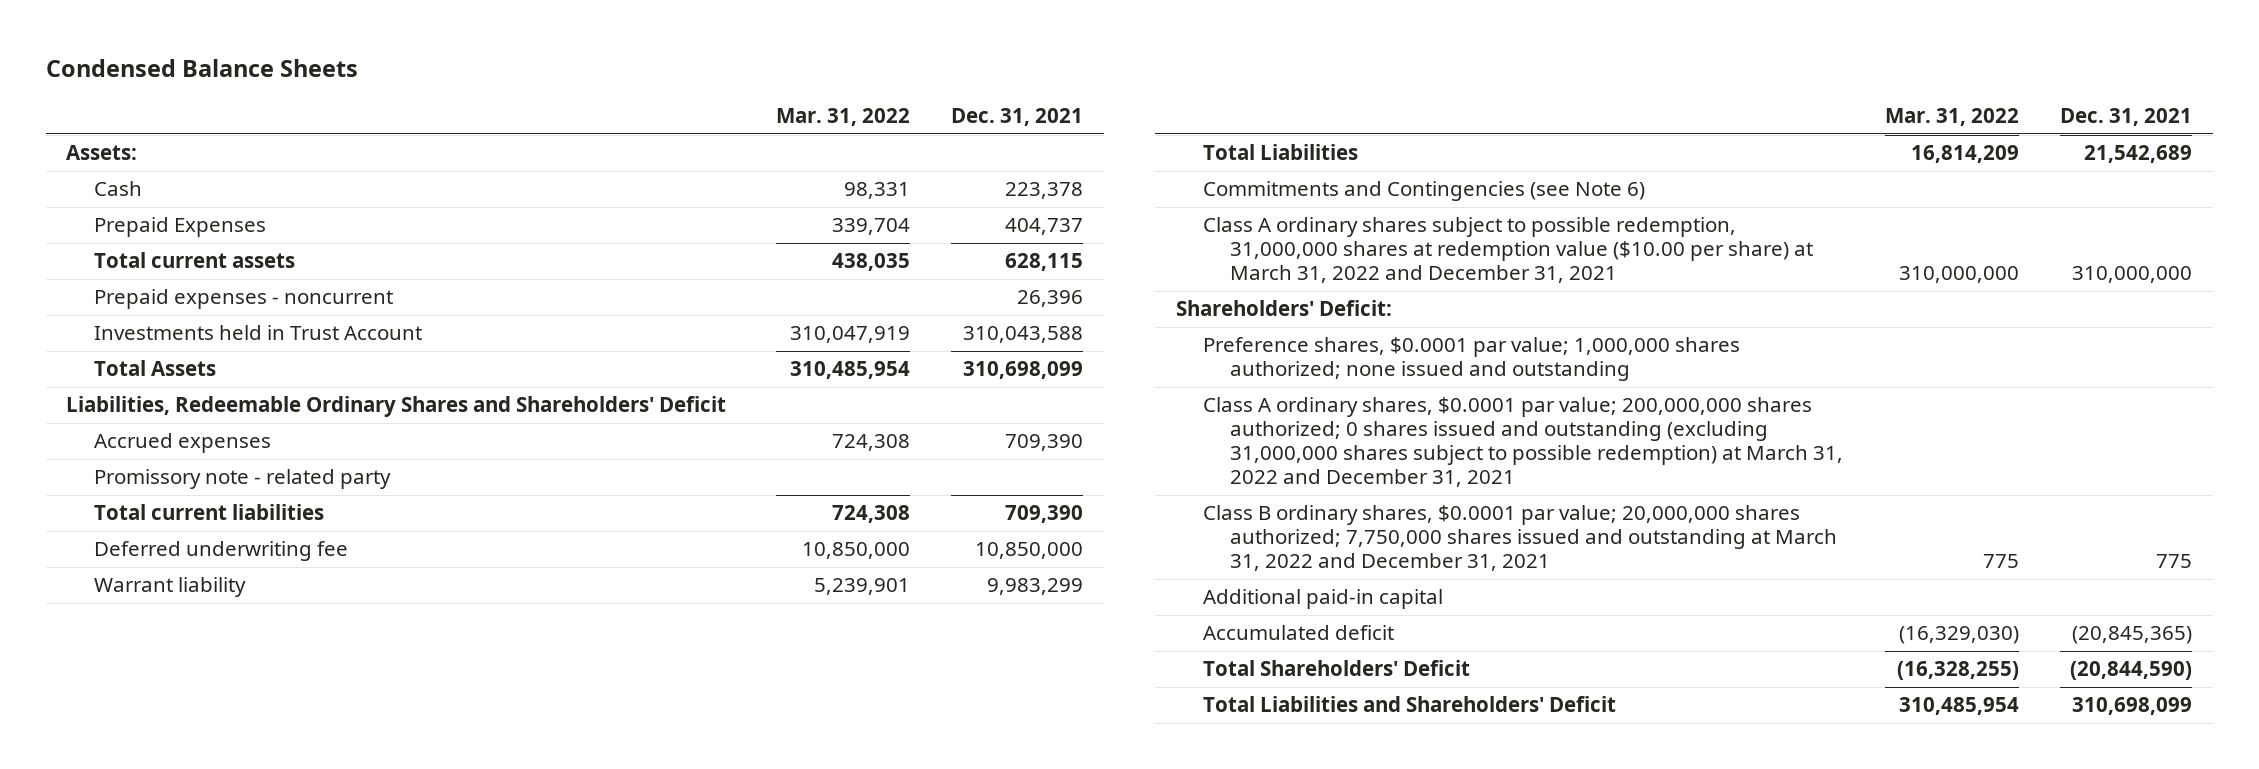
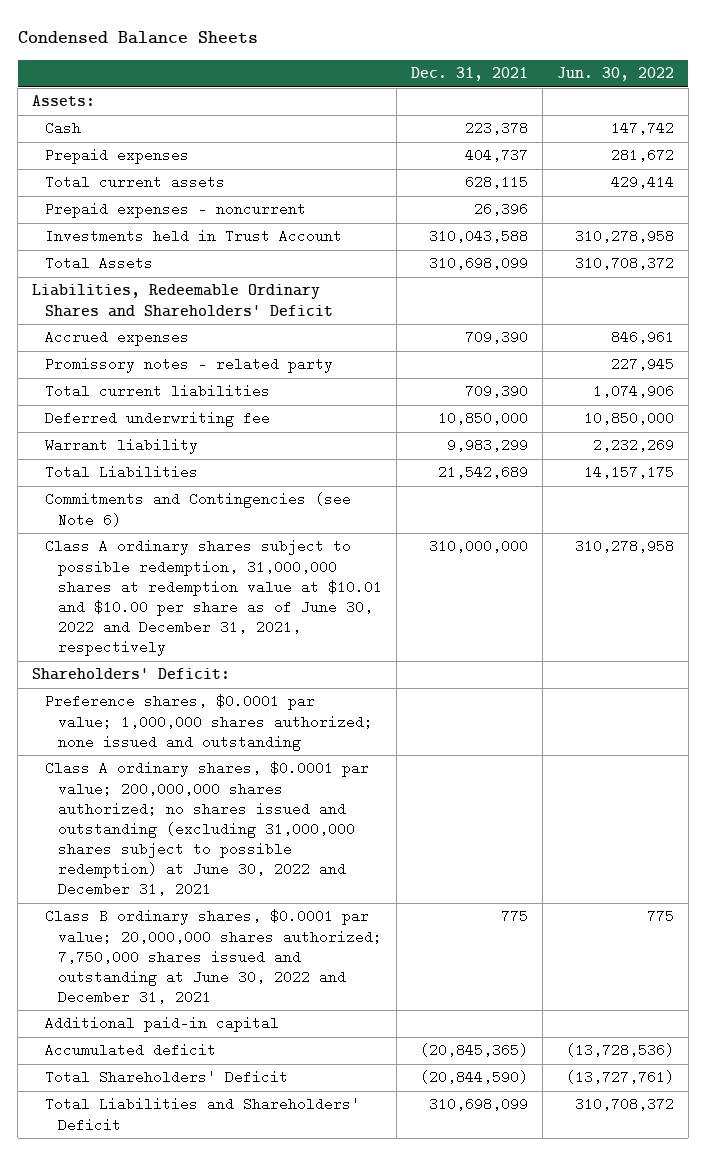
[775,107,910,126] Mar. 31, 2022 -> none
none -> [556,67,674,82] Jun. 30, 2022
[93,217,266,238] Prepaid Expenses -> [45,148,190,165] Prepaid expenses
[93,469,391,490] Promissory note - related party -> [45,357,334,374] Promissory notes - related party
[1202,217,1814,284] Class A ordinary shares subject to possible redemption, 31,000,000 shares at redemption value ($10.00 per share) at March 31, 2022 and December 31, 2021 -> [45,539,383,657] Class A ordinary shares subject to possible redemption, 31,000,000 shares at redemption value at $10.01 and $10.00 per share as of June 30, 2022 and December 31, 2021, respectively
[1202,397,1844,487] Class A ordinary shares, $0.0001 par value; 200,000,000 shares authorized; 0 shares issued and outstanding (excluding 31,000,000 shares subject to possible redemption) at March 31, 2022 and December 31, 2021 -> [45,761,370,897] Class A ordinary shares, $0.0001 par value; 200,000,000 shares authorized; no shares issued and outstanding (excluding 31,000,000 shares subject to possible redemption) at June 30, 2022 and December 31, 2021
[1202,505,1838,572] Class B ordinary shares, $0.0001 par value; 20,000,000 shares authorized; 7,750,000 shares issued and outstanding at March 31, 2022 and December 31, 2021 -> [45,909,383,1005] Class B ordinary shares, $0.0001 par value; 20,000,000 shares authorized; 7,750,000 shares issued and outstanding at June 30, 2022 and December 31, 2021

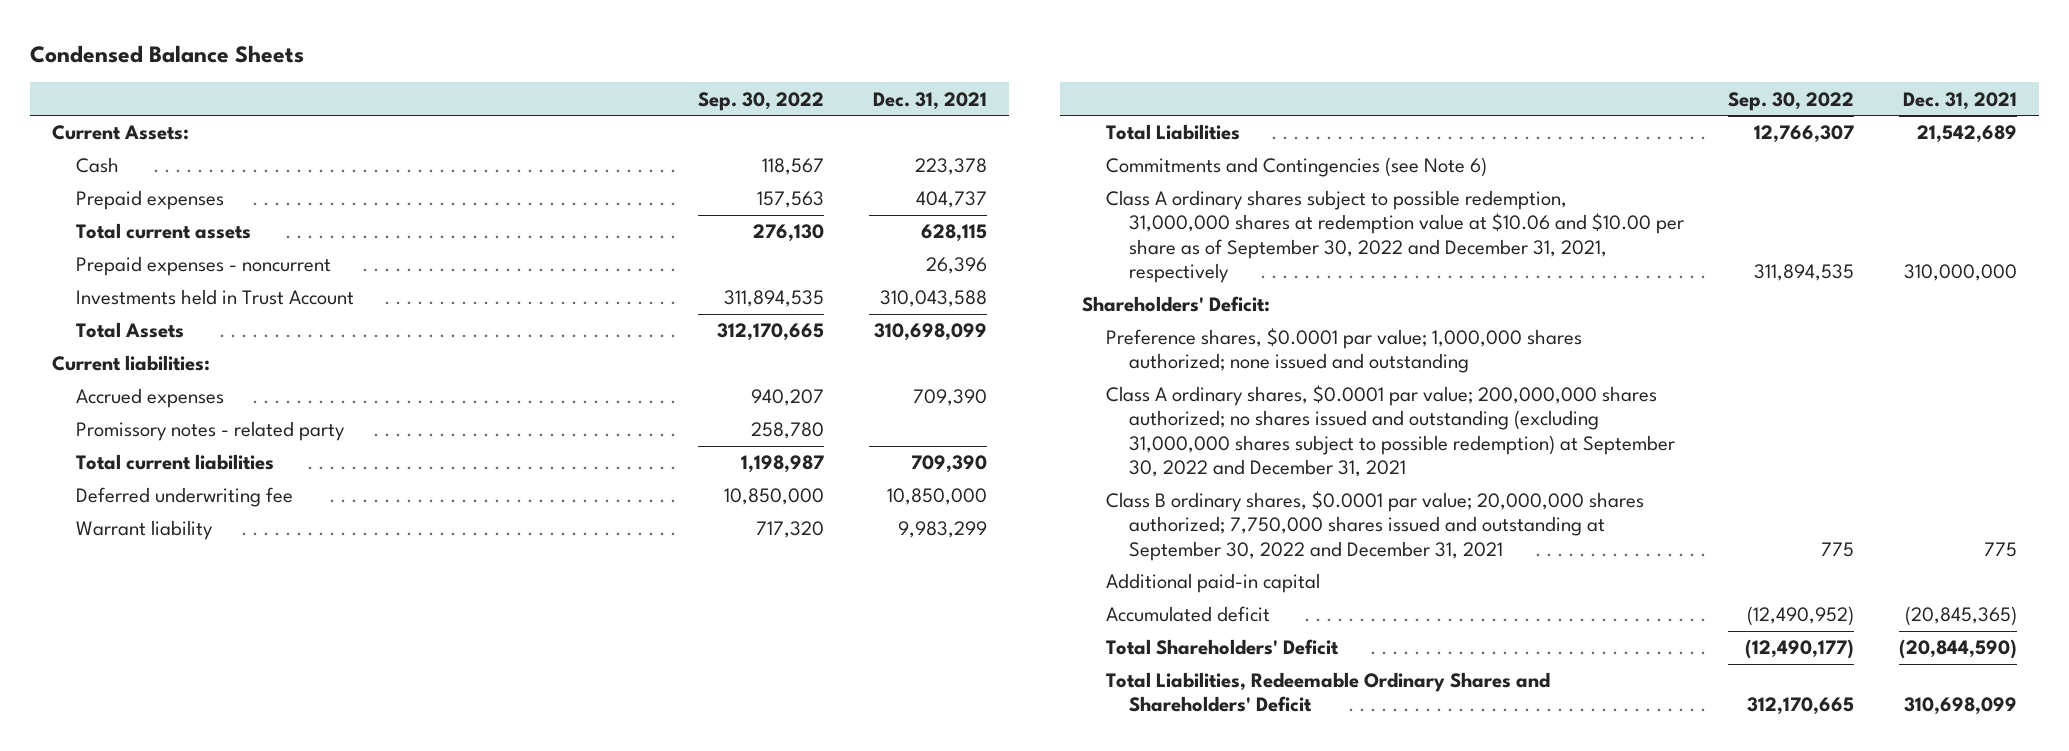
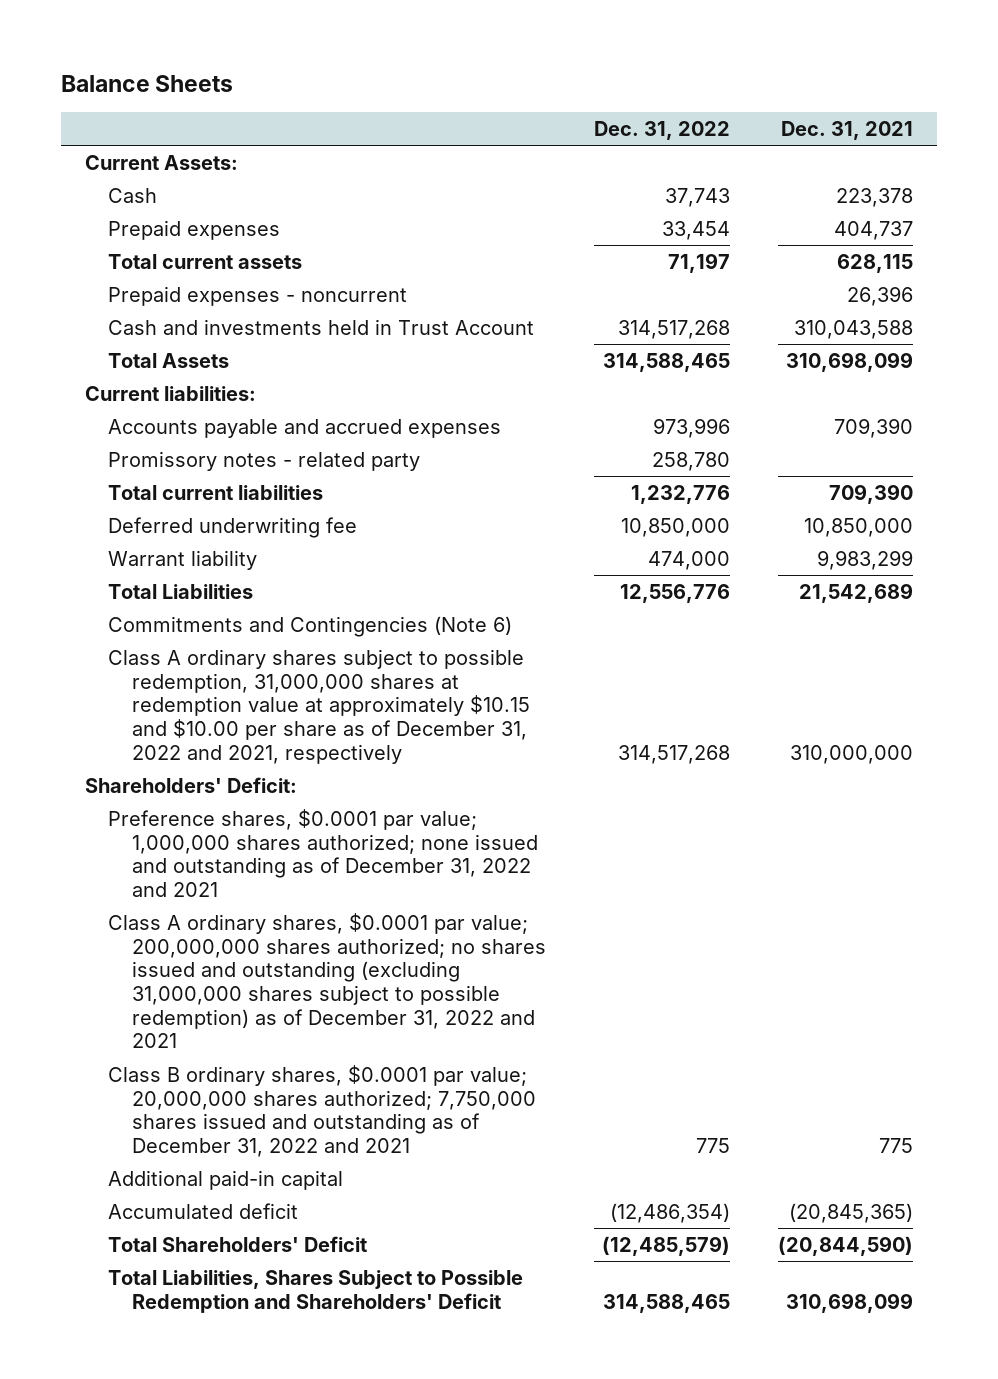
[30,44,305,63] Condensed Balance Sheets -> [60,74,233,92] Balance Sheets
[698,91,825,111] Sep. 30, 2022 -> none
none -> [593,120,730,140] Dec. 31, 2022
[75,289,354,306] Investments held in Trust Account -> [108,319,535,336] Cash and investments held in Trust Account
[75,388,224,409] Accrued expenses -> [108,419,502,439] Accounts payable and accrued expenses
[1105,157,1487,178] Commitments and Contingencies (see Note 6) -> [108,616,513,638] Commitments and Contingencies (Note 6)
[1105,190,1684,283] Class A ordinary shares subject to possible redemption, 31,000,000 shares at redemption value at $10.06 and $10.00 per share as of September 30, 2022 and December 31, 2021, respectively -> [108,649,530,764] Class A ordinary shares subject to possible redemption, 31,000,000 shares at redemption value at approximately $10.15 and $10.00 per share as of December 31, 2022 and 2021, respectively
[1105,328,1582,374] Preference shares, $0.0001 par value; 1,000,000 shares authorized; none issued and outstanding -> [108,809,538,898] Preference shares, $0.0001 par value; 1,000,000 shares authorized; none issued and outstanding as of December 31, 2022 and 2021
[1105,385,1675,477] Class A ordinary shares, $0.0001 par value; 200,000,000 shares authorized; no shares issued and outstanding (excluding 31,000,000 shares subject to possible redemption) at September 30, 2022 and December 31, 2021 -> [108,913,546,1049] Class A ordinary shares, $0.0001 par value; 200,000,000 shares authorized; no shares issued and outstanding (excluding 31,000,000 shares subject to possible redemption) as of December 31, 2022 and 2021
[1105,491,1644,561] Class B ordinary shares, $0.0001 par value; 20,000,000 shares authorized; 7,750,000 shares issued and outstanding at September 30, 2022 and December 31, 2021 -> [108,1065,536,1158] Class B ordinary shares, $0.0001 par value; 20,000,000 shares authorized; 7,750,000 shares issued and outstanding as of December 31, 2022 and 2021
[1105,672,1550,713] Total Liabilities, Redeemable Ordinary Shares and Shareholders' Deficit -> [108,1270,524,1313] Total Liabilities, Shares Subject to Possible Redemption and Shareholders' Deficit

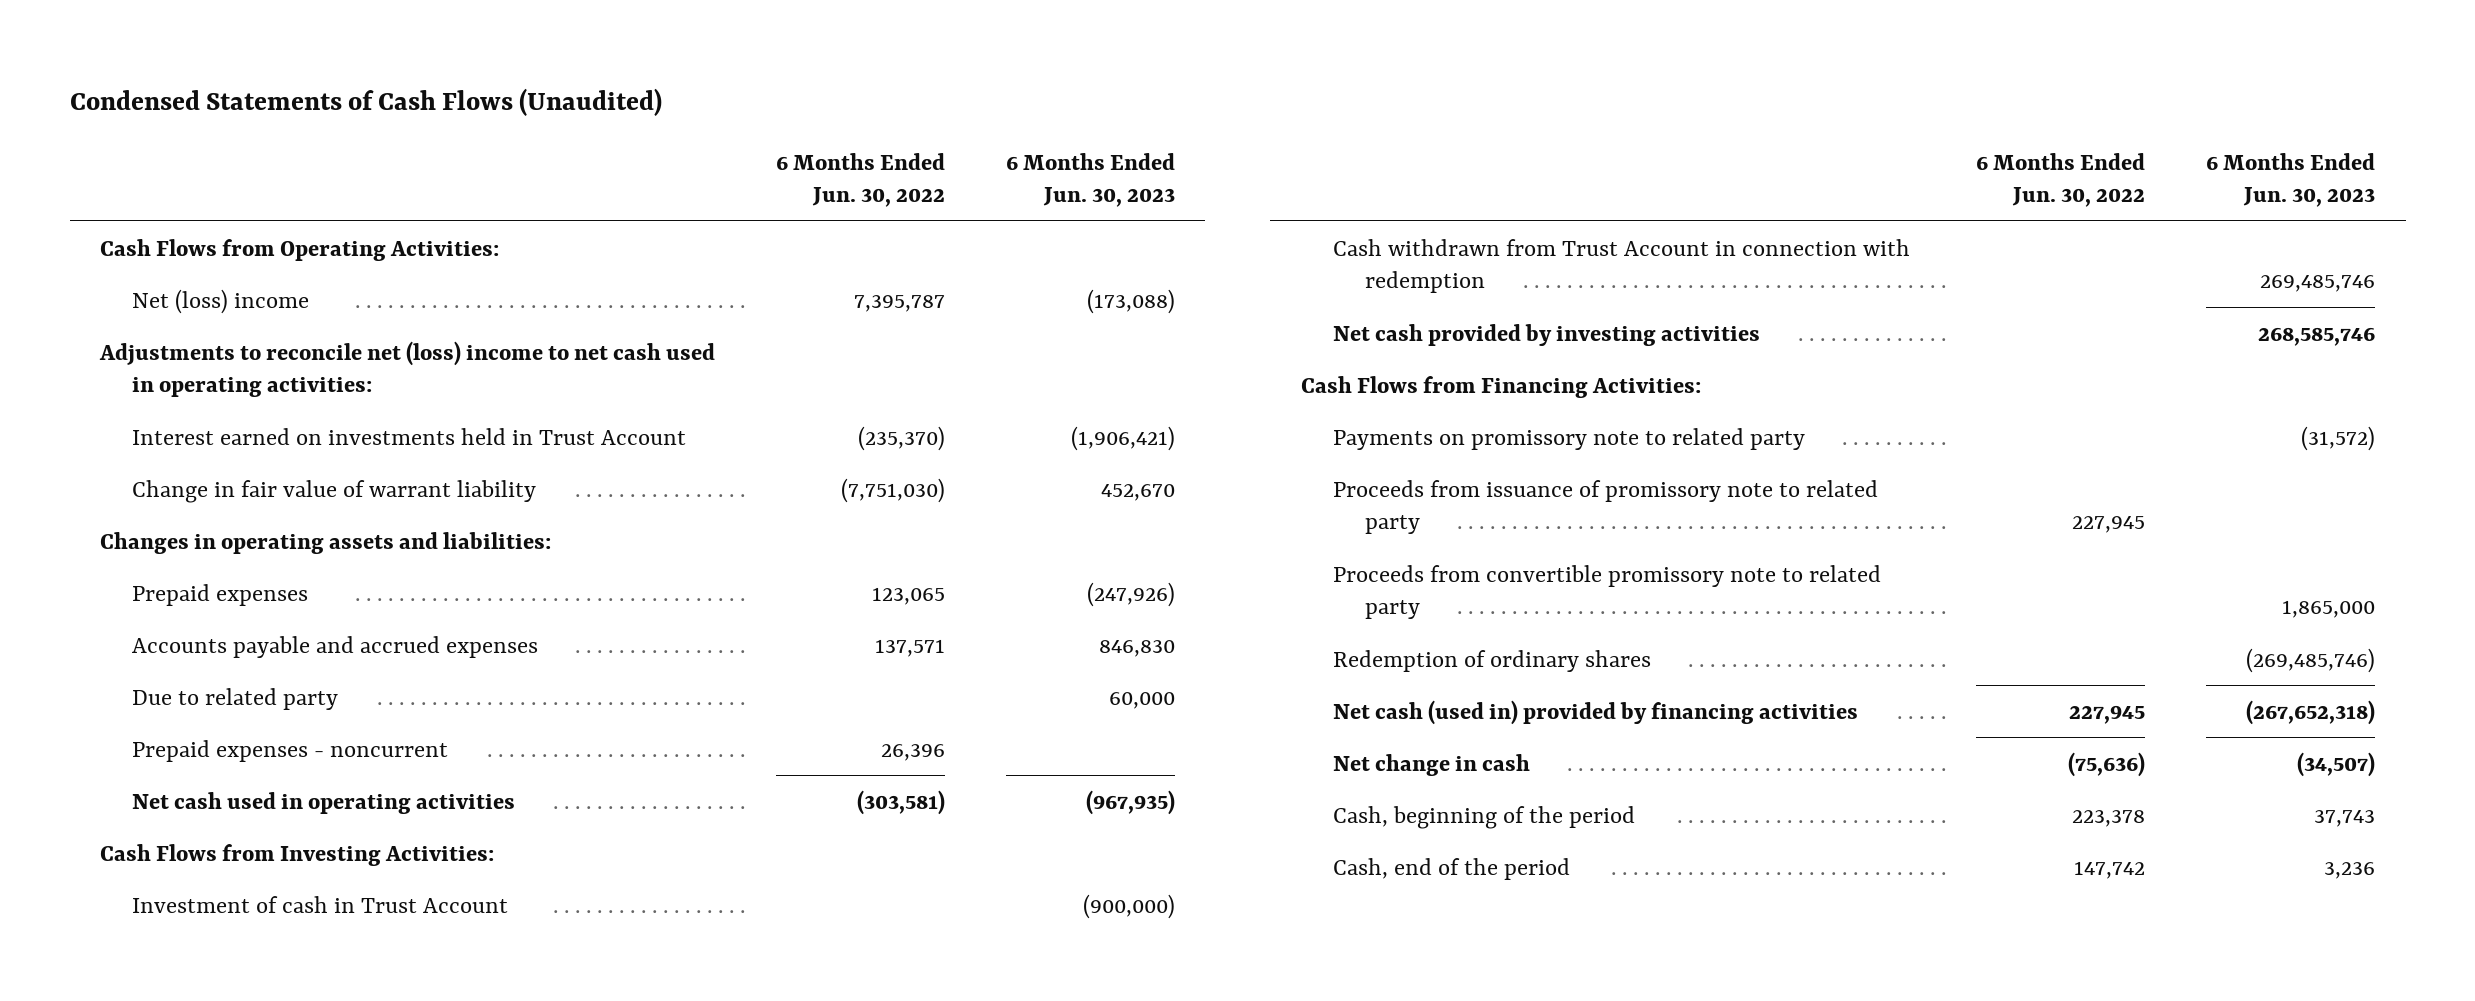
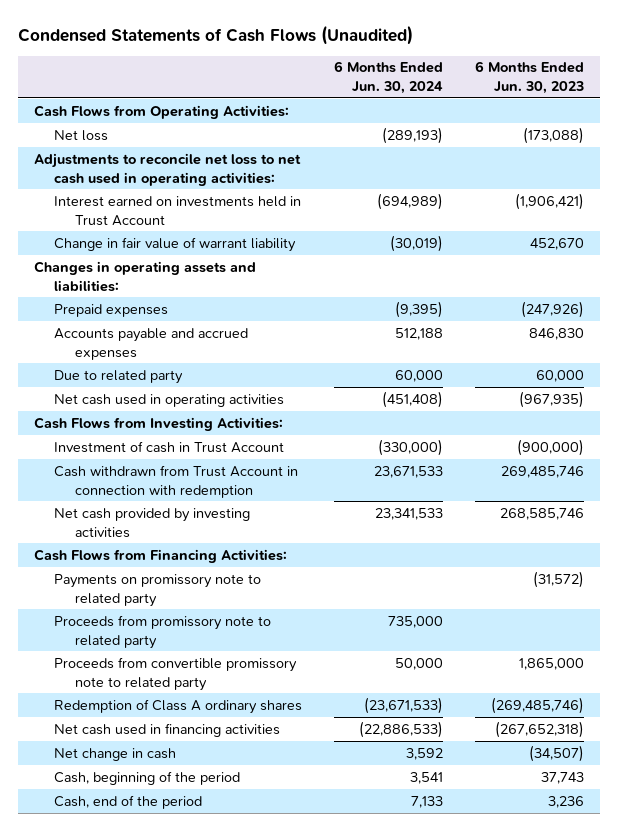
[775,152,945,208] 6 Months Ended Jun. 30, 2022 -> none
none -> [334,61,444,95] 6 Months Ended Jun. 30, 2024
[131,288,309,314] Net (loss) income -> [54,129,109,141] Net loss
[98,340,715,397] Adjustments to reconcile net (loss) income to net cash used in operating activities: -> [33,152,301,186] Adjustments to reconcile net loss to net cash used in operating activities:
[131,739,448,762] Prepaid expenses - noncurrent -> none
[1332,479,1878,534] Proceeds from issuance of promissory note to related party -> [54,614,272,649] Proceeds from promissory note to related party
[1332,649,1651,672] Redemption of ordinary shares -> [54,698,303,714] Redemption of Class A ordinary shares
[1332,699,1858,725] Net cash (used in) provided by financing activities -> [54,722,281,737] Net cash used in financing activities

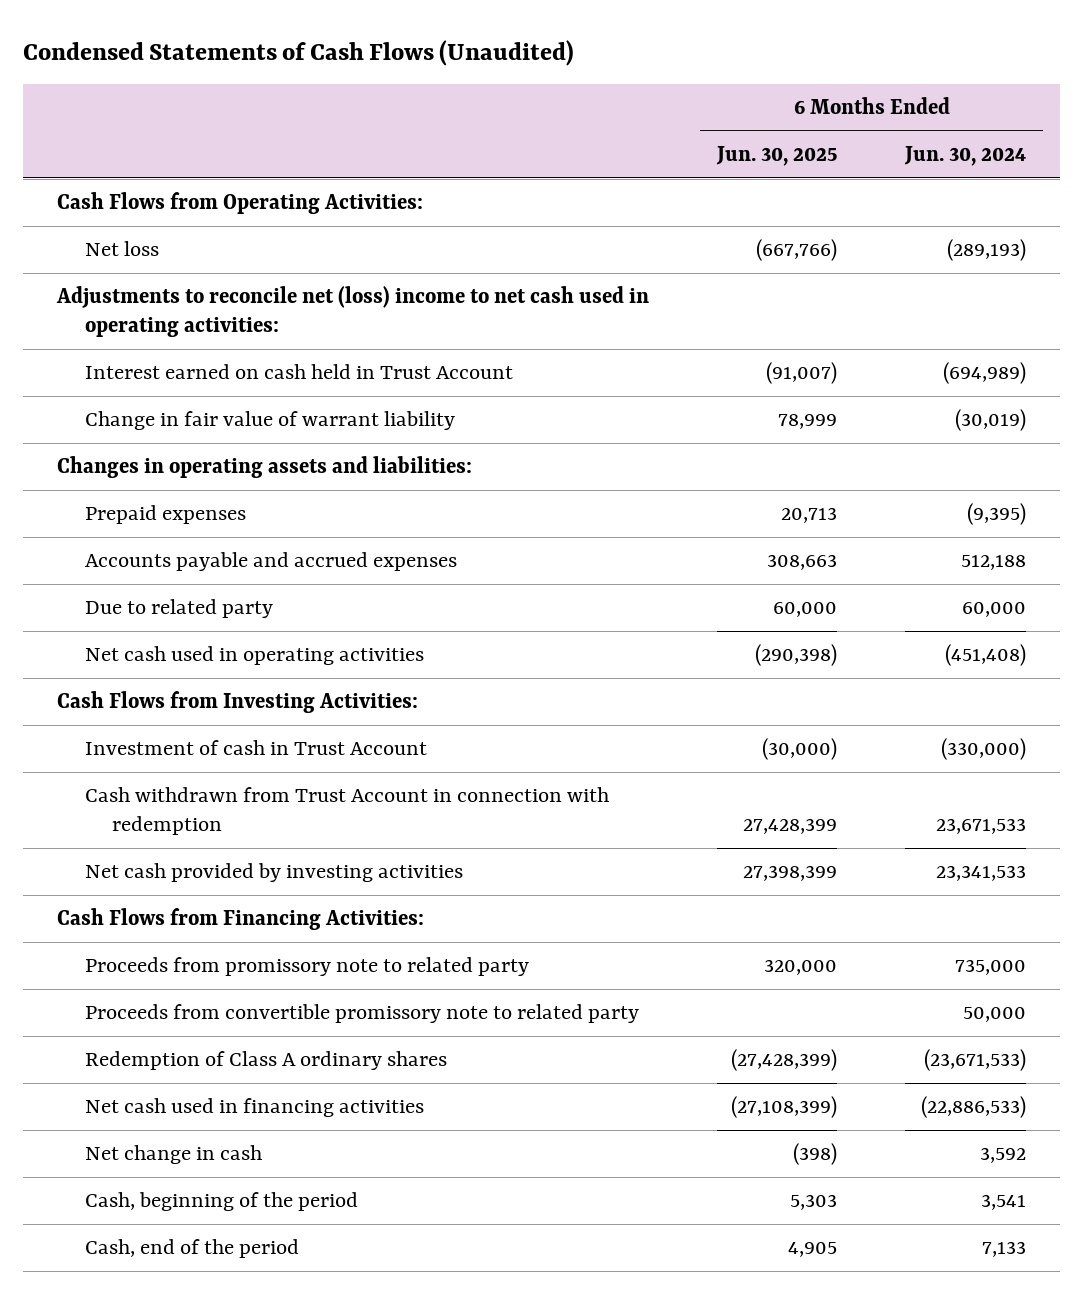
[475,61,585,95] 6 Months Ended Jun. 30, 2023 -> none
none -> [716,146,838,167] Jun. 30, 2025
[33,152,301,186] Adjustments to reconcile net loss to net cash used in operating activities: -> [56,286,650,338] Adjustments to reconcile net (loss) income to net cash used in operating activities:
[54,195,302,226] Interest earned on investments held in Trust Account -> [84,364,513,380] Interest earned on cash held in Trust Account
[54,573,262,607] Payments on promissory note to related party -> none

